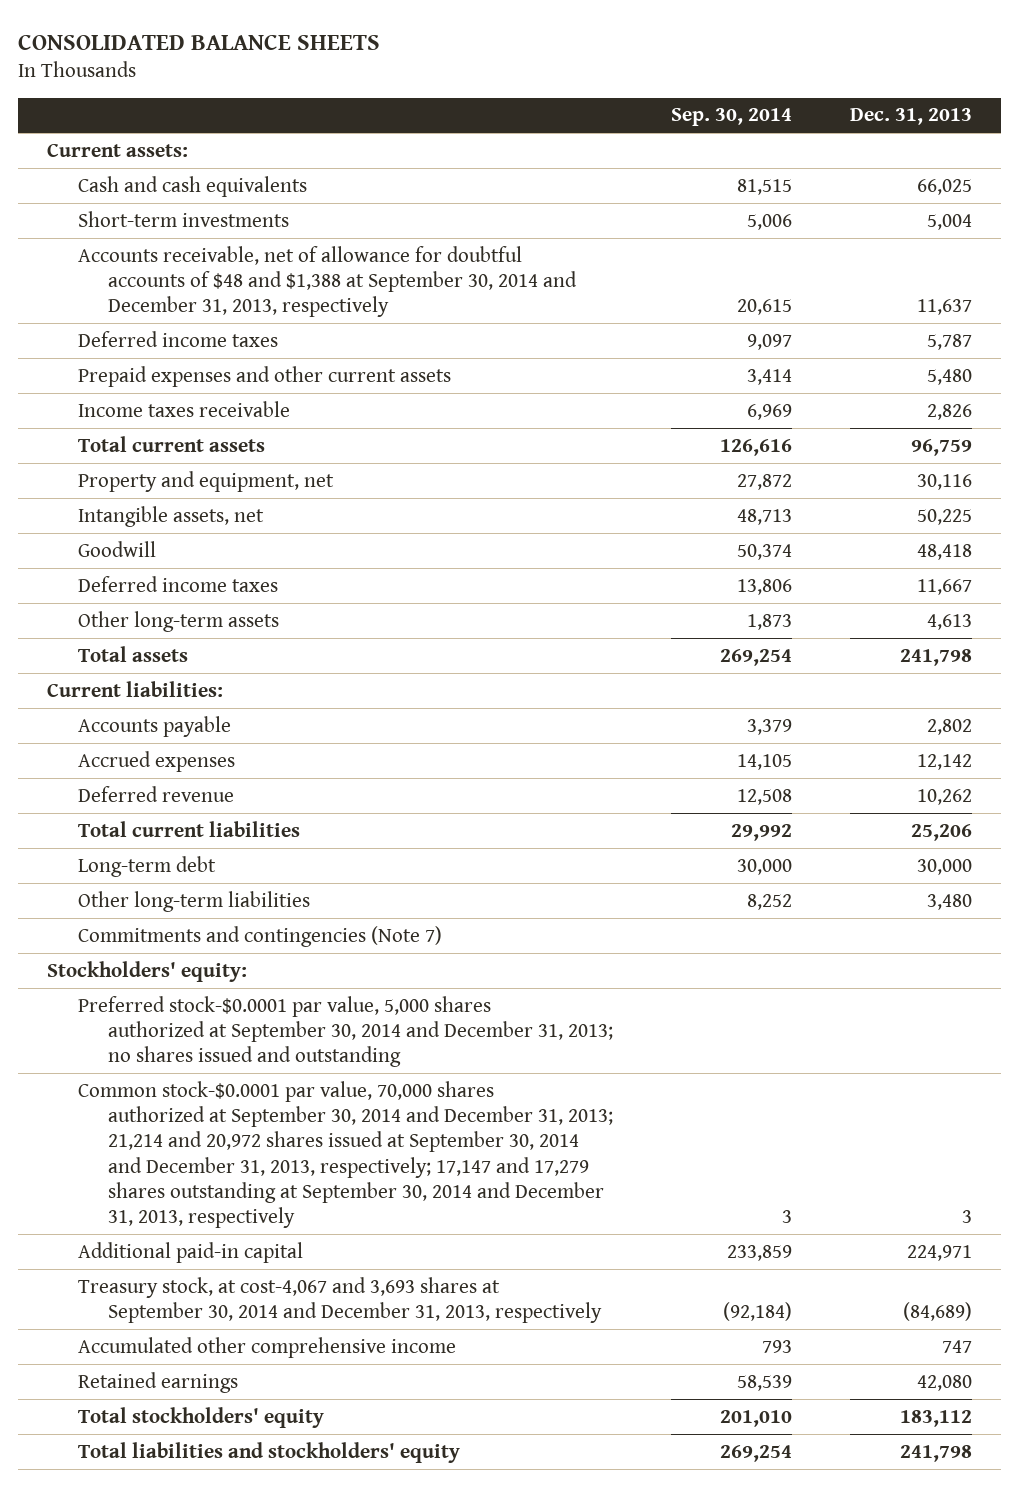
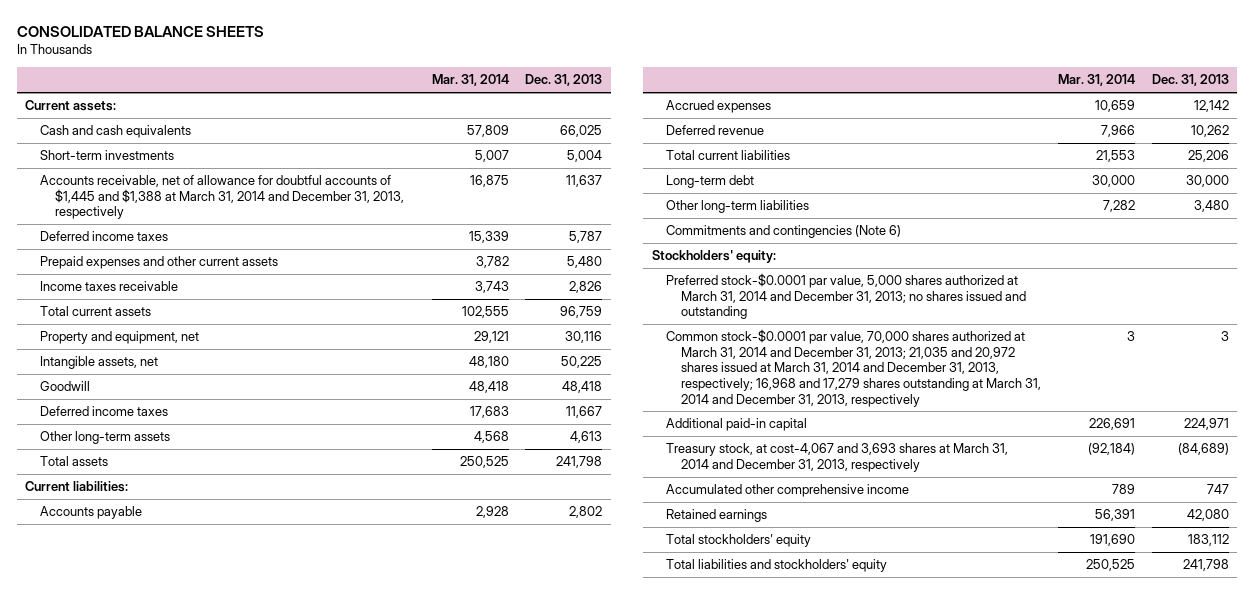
[671,108,793,127] Sep. 30, 2014 -> none
none -> [431,74,509,87] Mar. 31, 2014
[77,245,578,318] Accounts receivable, net of allowance for doubtful accounts of $48 and $1,388 at September 30, 2014 and December 31, 2013, respectively -> [40,175,404,220] Accounts receivable, net of allowance for doubtful accounts of $1,445 and $1,388 at March 31, 2014 and December 31, 2013, respectively
[77,925,442,947] Commitments and contingencies (Note 7) -> [666,225,902,239] Commitments and contingencies (Note 6)
[77,995,614,1068] Preferred stock-$0.0001 par value, 5,000 shares authorized at September 30, 2014 and December 31, 2013; no shares issued and outstanding -> [666,273,1027,320] Preferred stock-$0.0001 par value, 5,000 shares authorized at March 31, 2014 and December 31, 2013; no shares issued and outstanding
[77,1080,614,1229] Common stock-$0.0001 par value, 70,000 shares authorized at September 30, 2014 and December 31, 2013; 21,214 and 20,972 shares issued at September 30, 2014 and December 31, 2013, respectively; 17,147 and 17,279 shares outstanding at September 30, 2014 and December 31, 2013, respectively -> [666,329,1042,407] Common stock-$0.0001 par value, 70,000 shares authorized at March 31, 2014 and December 31, 2013; 21,035 and 20,972 shares issued at March 31, 2014 and December 31, 2013, respectively; 16,968 and 17,279 shares outstanding at March 31, 2014 and December 31, 2013, respectively
[77,1276,603,1323] Treasury stock, at cost-4,067 and 3,693 shares at September 30, 2014 and December 31, 2013, respectively -> [666,443,1009,472] Treasury stock, at cost-4,067 and 3,693 shares at March 31, 2014 and December 31, 2013, respectively

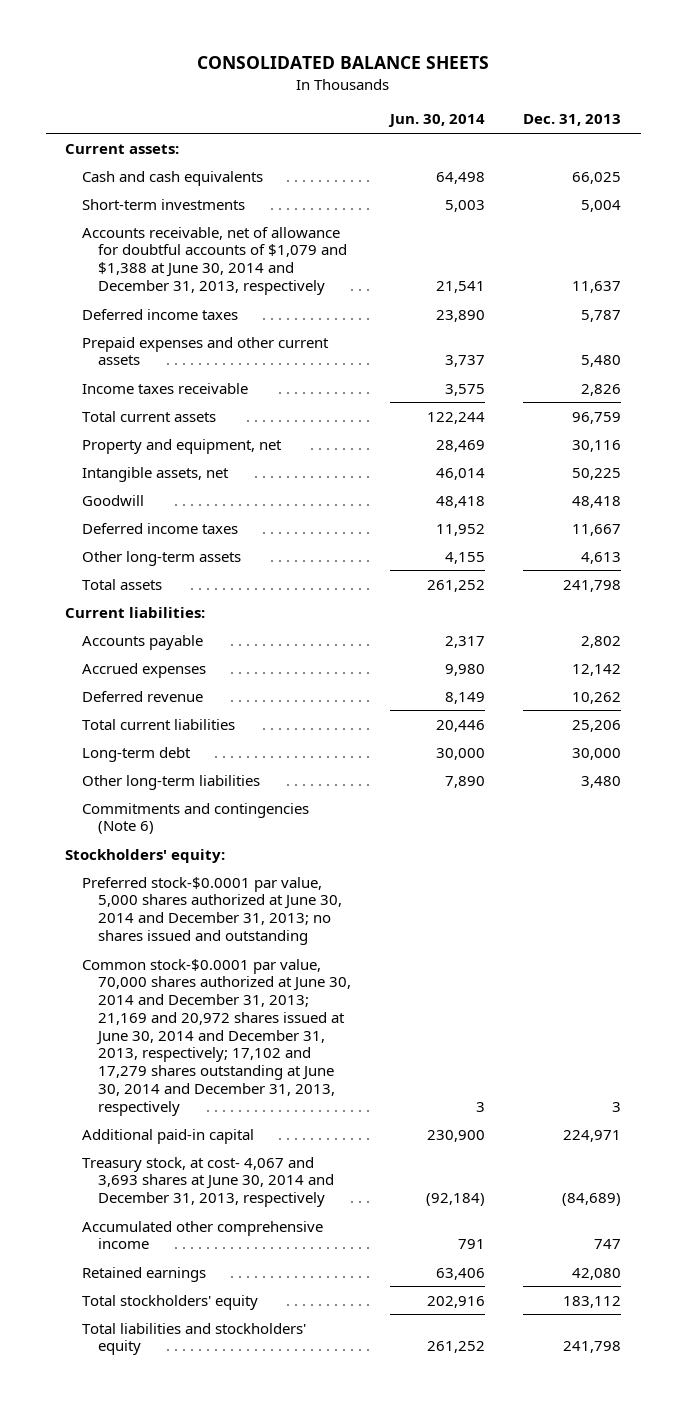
[431,74,509,87] Mar. 31, 2014 -> none
none -> [387,114,485,128] Jun. 30, 2014
[40,175,404,220] Accounts receivable, net of allowance for doubtful accounts of $1,445 and $1,388 at March 31, 2014 and December 31, 2013, respectively -> [81,226,347,295] Accounts receivable, net of allowance for doubtful accounts of $1,079 and $1,388 at June 30, 2014 and December 31, 2013, respectively
[666,273,1027,320] Preferred stock-$0.0001 par value, 5,000 shares authorized at March 31, 2014 and December 31, 2013; no shares issued and outstanding -> [81,876,342,945] Preferred stock-$0.0001 par value, 5,000 shares authorized at June 30, 2014 and December 31, 2013; no shares issued and outstanding
[666,329,1042,407] Common stock-$0.0001 par value, 70,000 shares authorized at March 31, 2014 and December 31, 2013; 21,035 and 20,972 shares issued at March 31, 2014 and December 31, 2013, respectively; 16,968 and 17,279 shares outstanding at March 31, 2014 and December 31, 2013, respectively -> [81,958,351,1116] Common stock-$0.0001 par value, 70,000 shares authorized at June 30, 2014 and December 31, 2013; 21,169 and 20,972 shares issued at June 30, 2014 and December 31, 2013, respectively; 17,102 and 17,279 shares outstanding at June 30, 2014 and December 31, 2013, respectively
[666,443,1009,472] Treasury stock, at cost-4,067 and 3,693 shares at March 31, 2014 and December 31, 2013, respectively -> [81,1156,334,1208] Treasury stock, at cost- 4,067 and 3,693 shares at June 30, 2014 and December 31, 2013, respectively

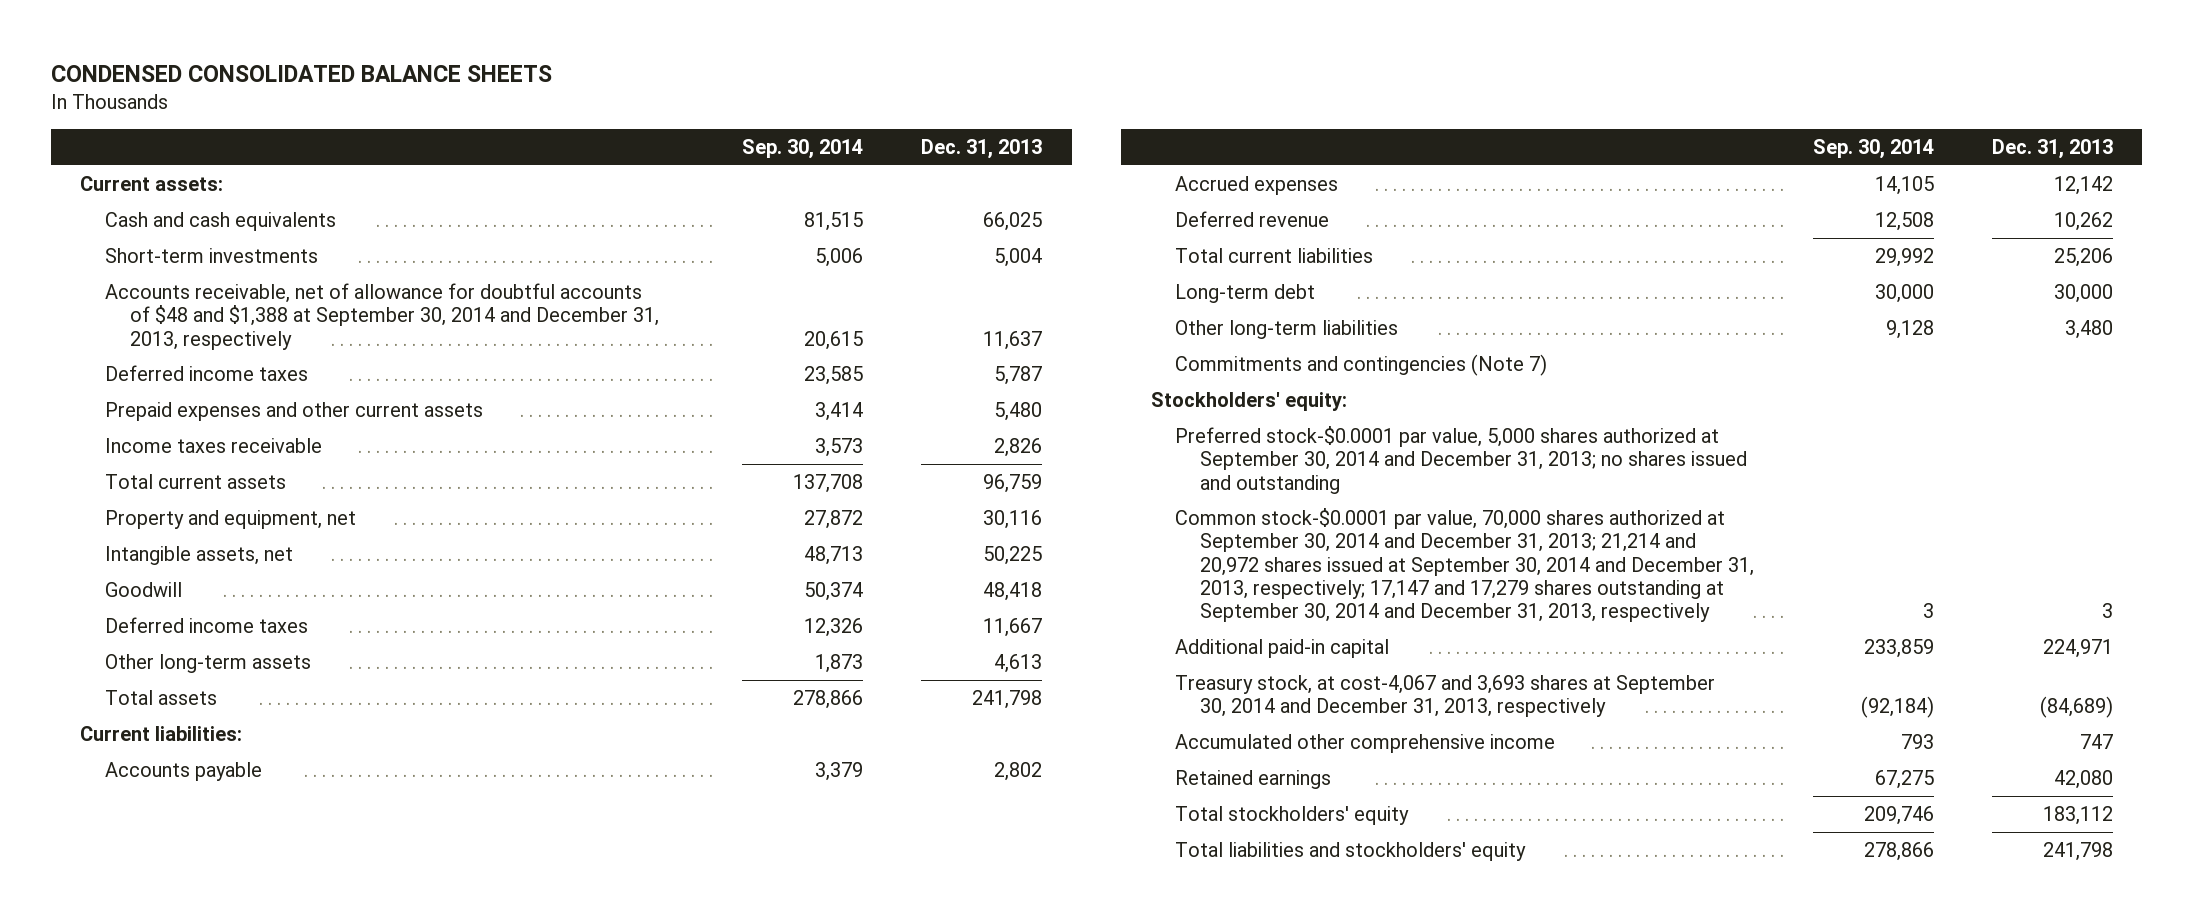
[197,56,490,70] CONSOLIDATED BALANCE SHEETS -> [50,64,552,82] CONDENSED CONSOLIDATED BALANCE SHEETS
[387,114,485,128] Jun. 30, 2014 -> none
none -> [742,138,864,159] Sep. 30, 2014
[81,226,347,295] Accounts receivable, net of allowance for doubtful accounts of $1,079 and $1,388 at June 30, 2014 and December 31, 2013, respectively -> [104,282,659,350] Accounts receivable, net of allowance for doubtful accounts of $48 and $1,388 at September 30, 2014 and December 31, 2013, respectively
[81,802,309,835] Commitments and contingencies (Note 6) -> [1175,353,1548,376] Commitments and contingencies (Note 7)
[81,876,342,945] Preferred stock-$0.0001 par value, 5,000 shares authorized at June 30, 2014 and December 31, 2013; no shares issued and outstanding -> [1175,425,1748,494] Preferred stock-$0.0001 par value, 5,000 shares authorized at September 30, 2014 and December 31, 2013; no shares issued and outstanding
[81,958,351,1116] Common stock-$0.0001 par value, 70,000 shares authorized at June 30, 2014 and December 31, 2013; 21,169 and 20,972 shares issued at June 30, 2014 and December 31, 2013, respectively; 17,102 and 17,279 shares outstanding at June 30, 2014 and December 31, 2013, respectively -> [1175,507,1755,623] Common stock-$0.0001 par value, 70,000 shares authorized at September 30, 2014 and December 31, 2013; 21,214 and 20,972 shares issued at September 30, 2014 and December 31, 2013, respectively; 17,147 and 17,279 shares outstanding at September 30, 2014 and December 31, 2013, respectively
[81,1156,334,1208] Treasury stock, at cost- 4,067 and 3,693 shares at June 30, 2014 and December 31, 2013, respectively -> [1175,674,1716,718] Treasury stock, at cost-4,067 and 3,693 shares at September 30, 2014 and December 31, 2013, respectively

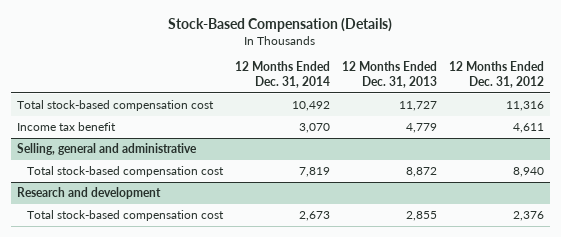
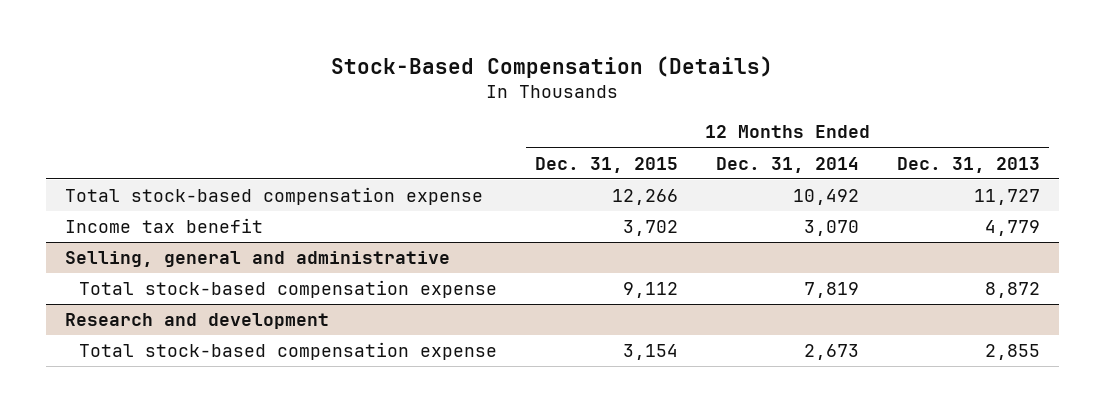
[448,61,544,88] 12 Months Ended Dec. 31, 2012 -> none
none -> [535,156,679,173] Dec. 31, 2015
[17,100,215,112] Total stock-based compensation cost -> [64,187,483,206] Total stock-based compensation expense
[26,166,224,178] Total stock-based compensation cost -> [79,280,498,299] Total stock-based compensation expense
[26,210,224,222] Total stock-based compensation cost -> [79,342,498,361] Total stock-based compensation expense

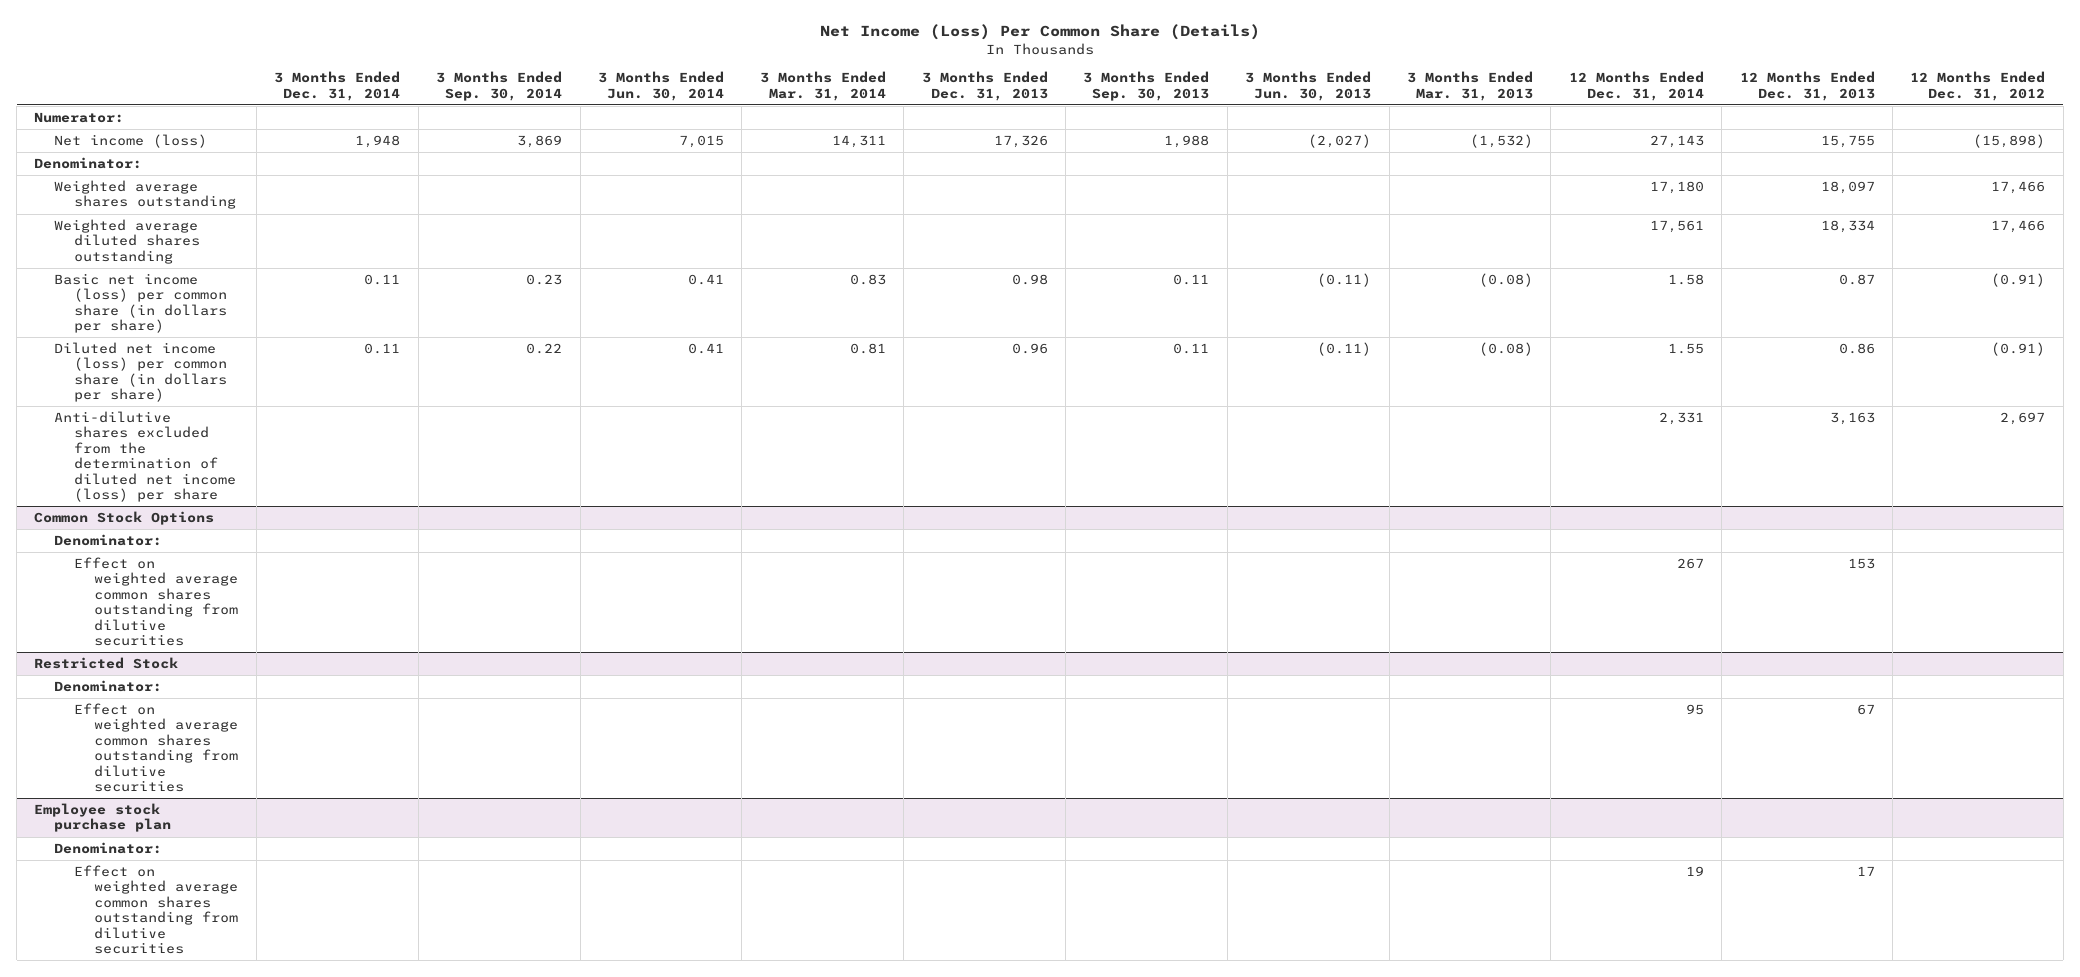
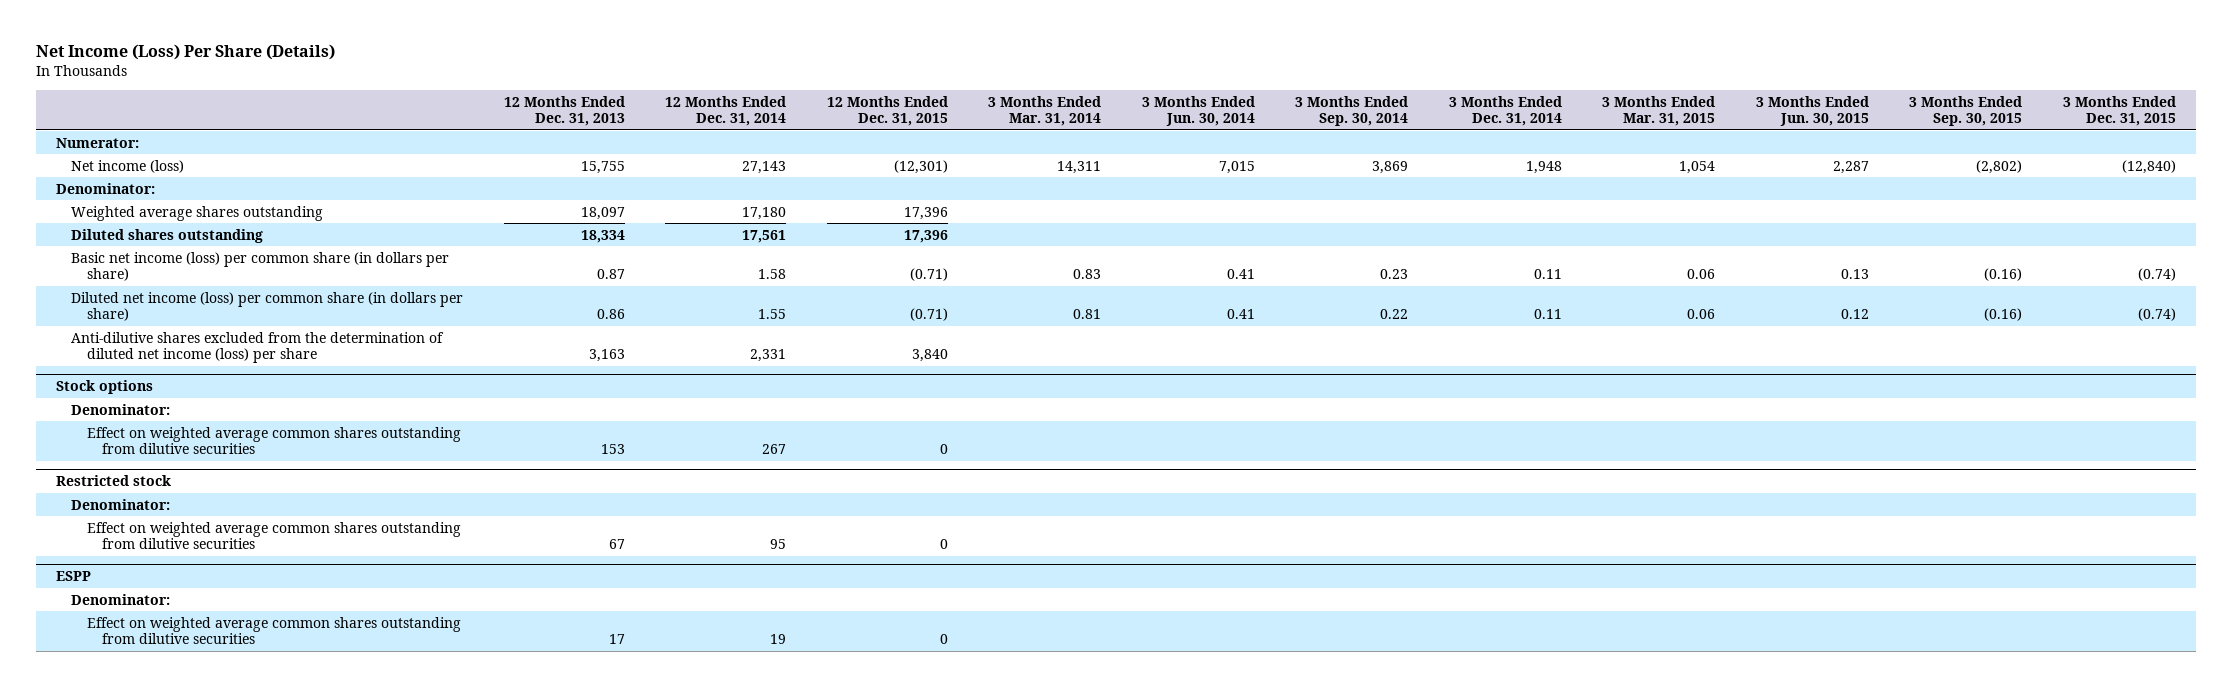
[819,24,1260,41] Net Income (Loss) Per Common Share (Details) -> [35,44,335,61] Net Income (Loss) Per Share (Details)
[921,71,1048,101] 3 Months Ended Dec. 31, 2013 -> none
[1083,71,1210,101] 3 Months Ended Sep. 30, 2013 -> none
[1245,71,1372,101] 3 Months Ended Jun. 30, 2013 -> none
[1407,71,1534,101] 3 Months Ended Mar. 31, 2013 -> none
[1910,71,2046,101] 12 Months Ended Dec. 31, 2012 -> none
none -> [826,95,948,126] 12 Months Ended Dec. 31, 2015
none -> [1602,95,1716,126] 3 Months Ended Mar. 31, 2015
none -> [1755,95,1869,126] 3 Months Ended Jun. 30, 2015
none -> [1909,95,2023,126] 3 Months Ended Sep. 30, 2015
none -> [2062,95,2176,126] 3 Months Ended Dec. 31, 2015
[54,218,201,264] Weighted average diluted shares outstanding -> [71,228,264,243] Diluted shares outstanding
[34,510,215,525] Common Stock Options -> [55,379,153,394] Stock options
[34,656,179,669] Restricted Stock -> [55,474,171,486] Restricted stock
[34,802,172,833] Employee stock purchase plan -> [55,570,91,581] ESPP

